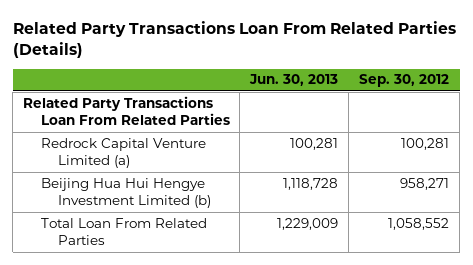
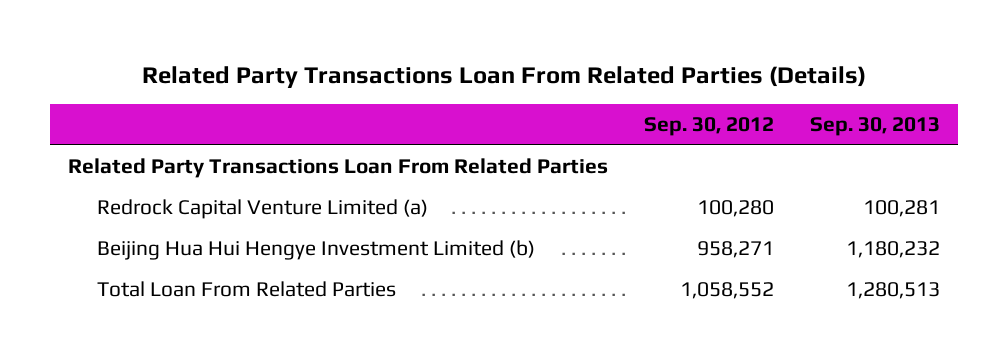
[249,74,339,87] Jun. 30, 2013 -> none
none -> [809,117,940,137] Sep. 30, 2013
[401,137,450,150] 100,281 -> [696,200,774,218] 100,280

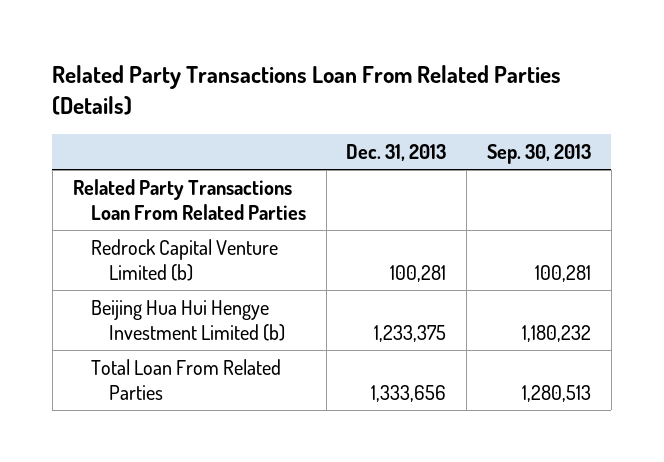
[643,117,774,137] Sep. 30, 2012 -> none
none -> [346,143,447,161] Dec. 31, 2013
[96,199,428,220] Redrock Capital Venture Limited (a) -> [90,238,278,282] Redrock Capital Venture Limited (b)

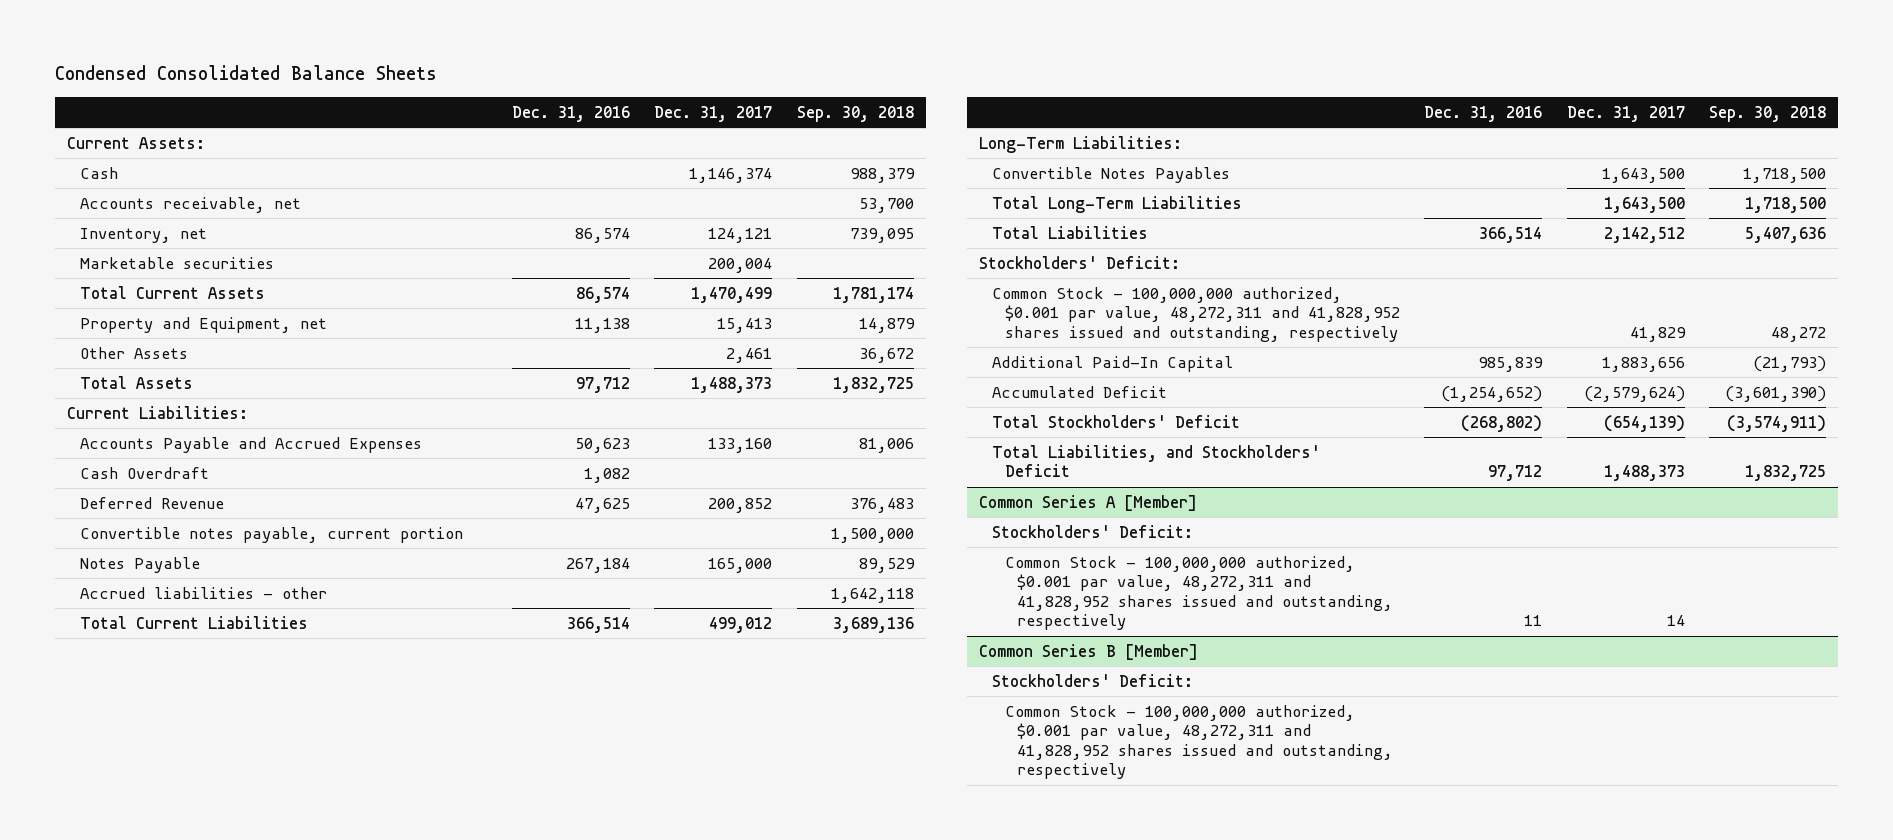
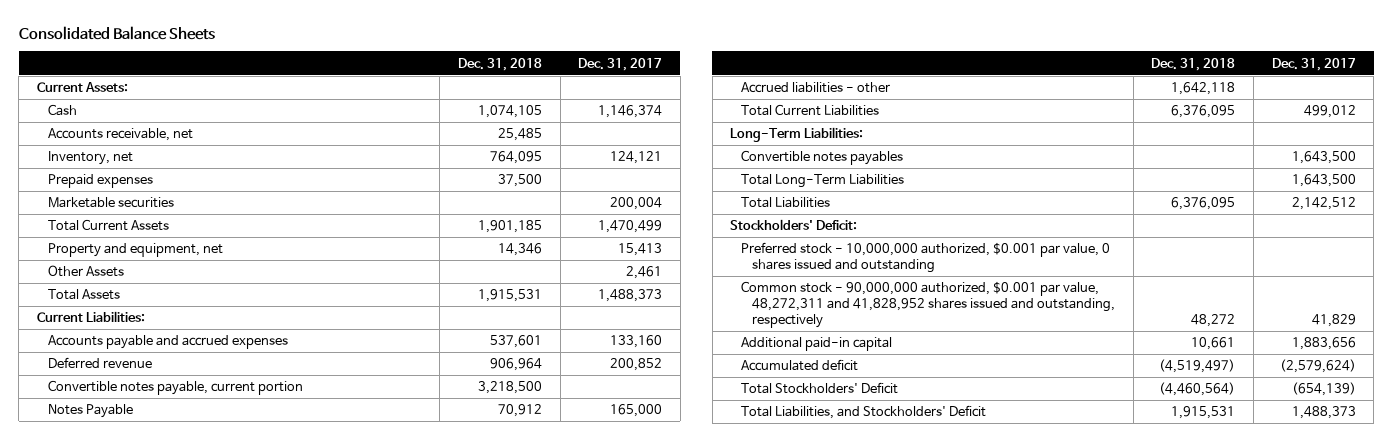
[54,65,437,81] Condensed Consolidated Balance Sheets -> [18,25,215,40] Consolidated Balance Sheets
[511,105,630,122] Dec. 31, 2016 -> none
[796,105,914,122] Sep. 30, 2018 -> none
none -> [457,57,542,71] Dec. 31, 2018
none -> [47,174,153,189] Prepaid expenses
[79,316,327,333] Property and Equipment, net -> [47,243,223,258] Property and equipment, net
[79,466,209,479] Cash Overdraft -> none
[79,436,422,453] Accounts Payable and Accrued Expenses -> [47,335,288,350] Accounts payable and accrued expenses
[79,496,224,509] Deferred Revenue -> [47,357,152,369] Deferred revenue
[991,166,1230,183] Convertible Notes Payables -> [741,150,904,166] Convertible notes payables
none -> [741,242,1111,274] Preferred stock - 10,000,000 authorized, $0.001 par value, 0 shares issued and outstanding
[991,286,1400,342] Common Stock - 100,000,000 authorized, $0.001 par value, 48,272,311 and 41,828,952 shares issued and outstanding, respectively -> [741,281,1116,328] Common stock - 90,000,000 authorized, $0.001 par value, 48,272,311 and 41,828,952 shares issued and outstanding, respectively
[991,355,1233,372] Additional Paid-In Capital -> [741,337,893,352] Additional paid-in capital
[991,385,1167,398] Accumulated Deficit -> [741,359,859,372] Accumulated deficit
[979,494,1198,511] Common Series A [Member] -> none
[991,524,1193,538] Stockholders' Deficit: -> none
[1004,555,1394,631] Common Stock - 100,000,000 authorized, $0.001 par value, 48,272,311 and 41,828,952 shares issued and outstanding, respectively -> none
[979,643,1199,660] Common Series B [Member] -> none
[991,673,1193,687] Stockholders' Deficit: -> none
[1004,704,1394,780] Common Stock - 100,000,000 authorized, $0.001 par value, 48,272,311 and 41,828,952 shares issued and outstanding, respectively -> none

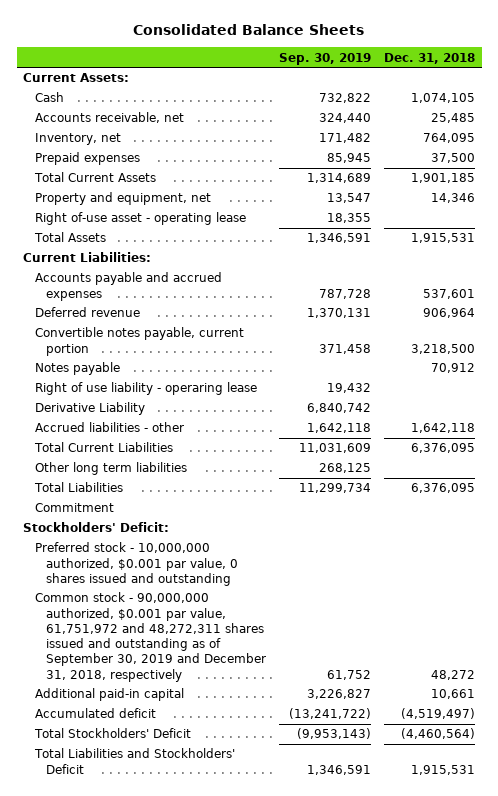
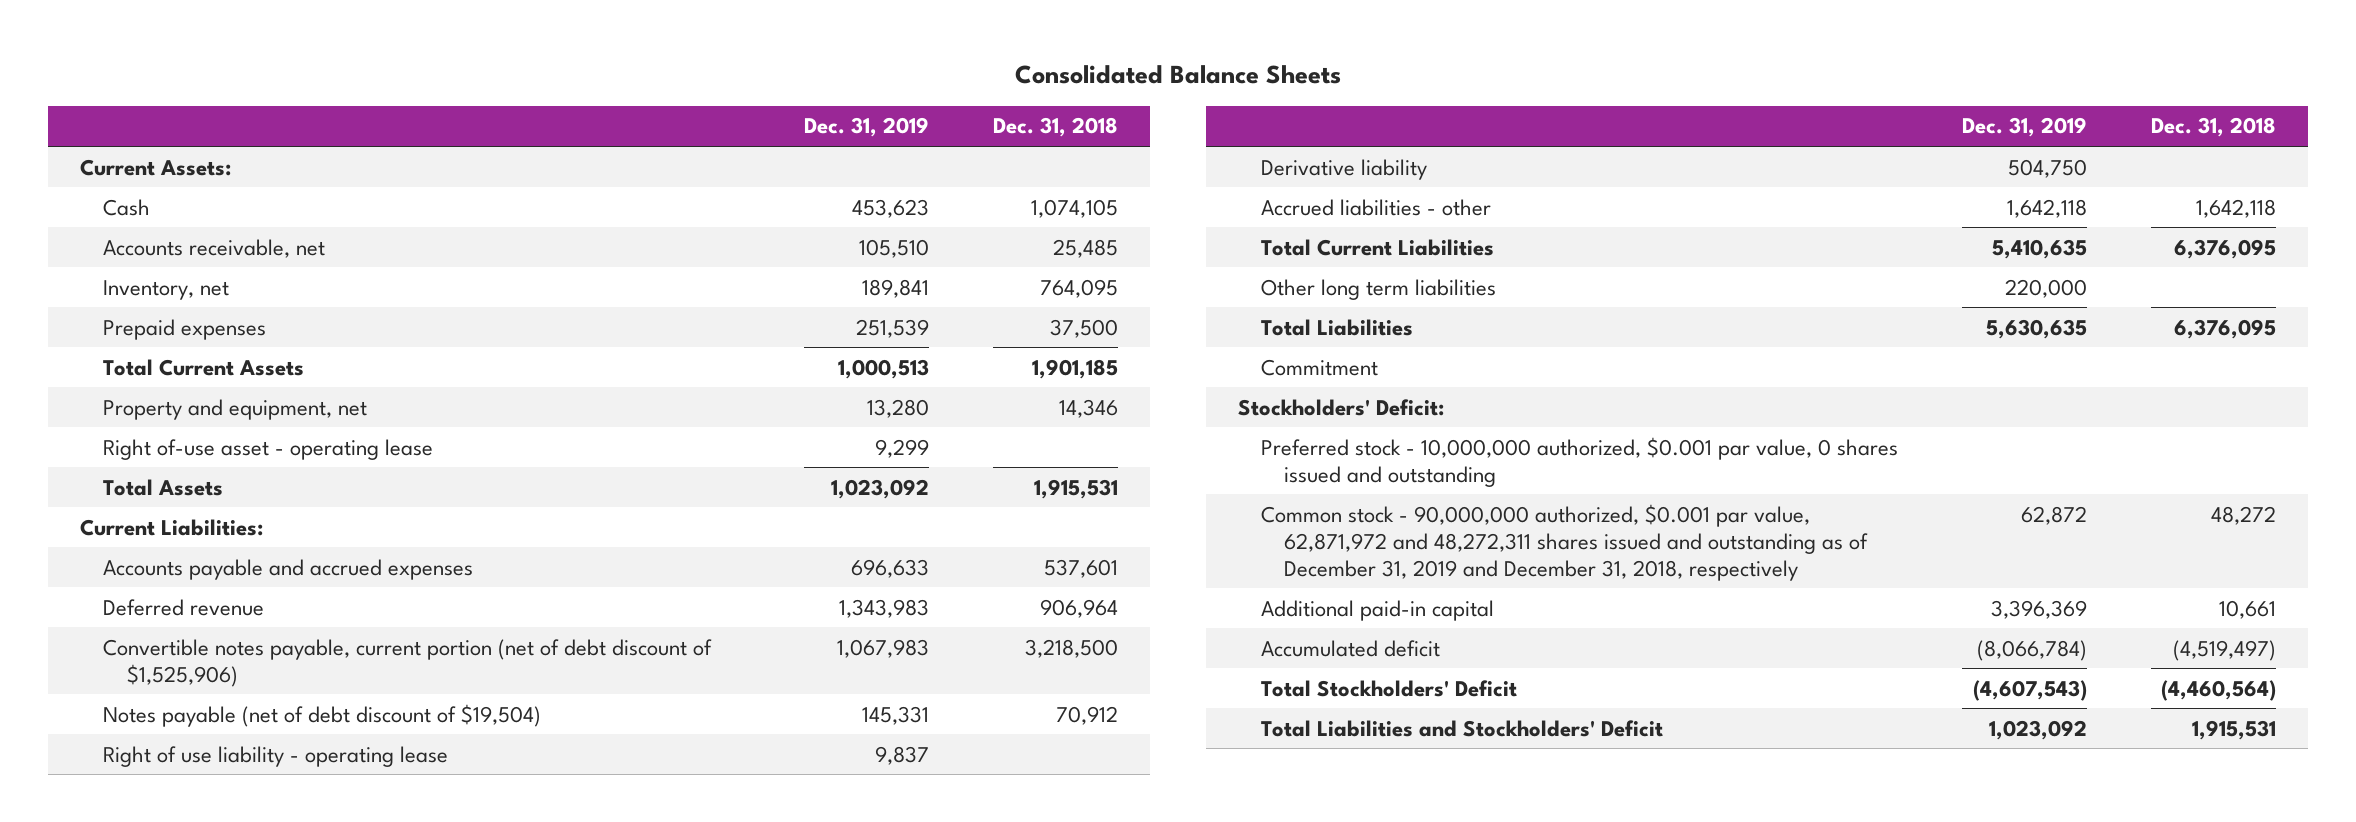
[279,52,372,65] Sep. 30, 2019 -> none
none -> [804,117,930,138] Dec. 31, 2019
[34,327,244,356] Convertible notes payable, current portion -> [103,638,713,687] Convertible notes payable, current portion (net of debt discount of $1,525,906)
[34,362,120,376] Notes payable -> [103,703,542,727] Notes payable (net of debt discount of $19,504)
[34,382,257,396] Right of use liability - operaring lease -> [103,745,449,767] Right of use liability - operating lease
[34,402,145,416] Derivative Liability -> [1261,158,1428,180] Derivative liability
[34,592,267,682] Common stock - 90,000,000 authorized, $0.001 par value, 61,751,972 and 48,272,311 shares issued and outstanding as of September 30, 2019 and December 31, 2018, respectively -> [1261,503,1869,581] Common stock - 90,000,000 authorized, $0.001 par value, 62,871,972 and 48,272,311 shares issued and outstanding as of December 31, 2019 and December 31, 2018, respectively

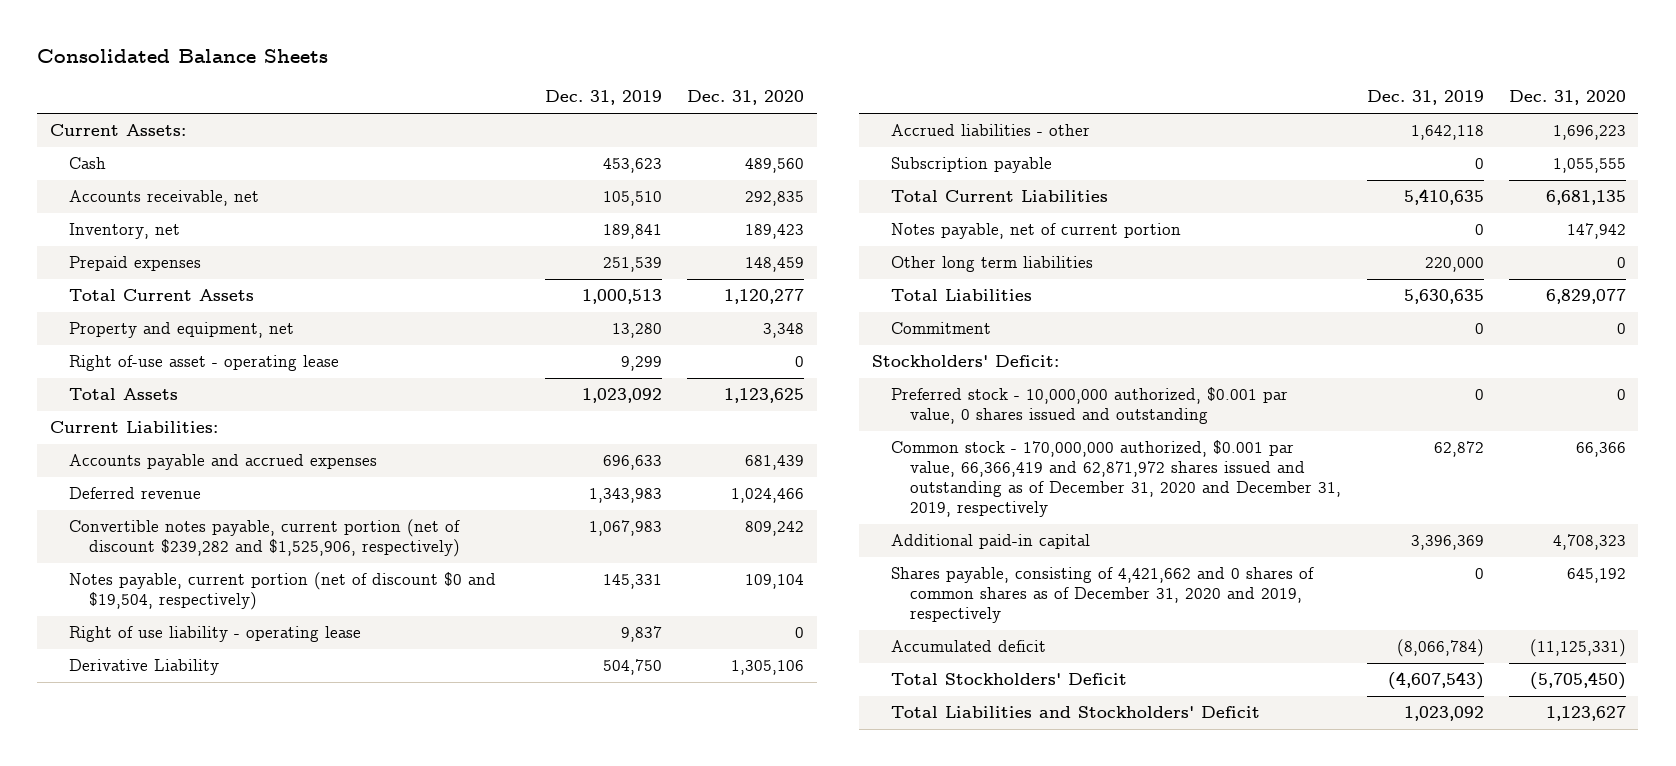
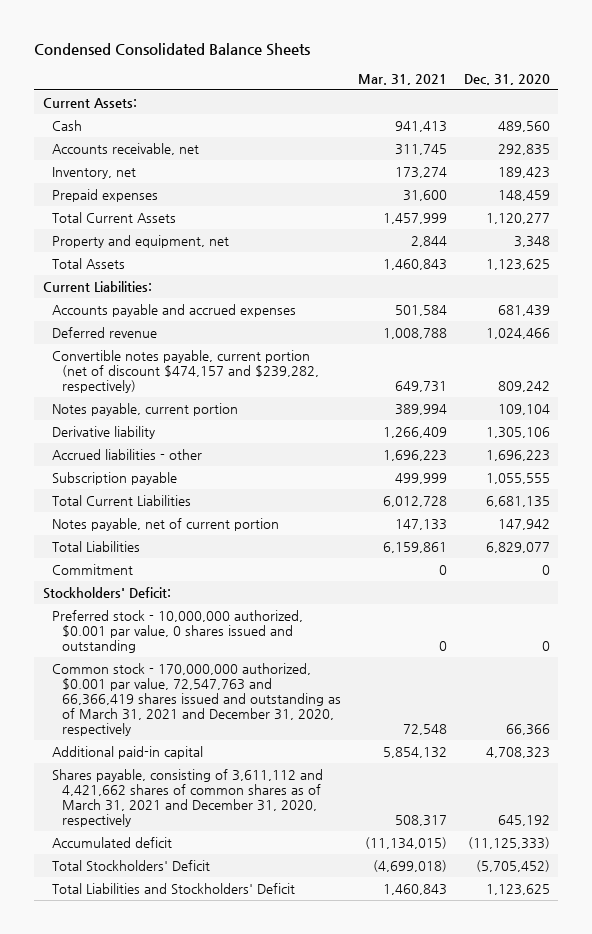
[37,49,329,64] Consolidated Balance Sheets -> [34,42,311,56] Condensed Consolidated Balance Sheets
[544,90,662,106] Dec. 31, 2019 -> none
none -> [358,73,448,85] Mar. 31, 2021
[69,355,340,372] Right of-use asset - operating lease -> none
[69,626,362,643] Right of use liability - operating lease -> none
[69,519,461,558] Convertible notes payable, current portion (net of discount $239,282 and $1,525,906, respectively) -> [52,350,320,393] Convertible notes payable, current portion (net of discount $474,157 and $239,282, respectively)
[69,572,497,611] Notes payable, current portion (net of discount $0 and $19,504, respectively) -> [52,403,239,417] Notes payable, current portion
[69,659,220,676] Derivative Liability -> [52,426,156,440] Derivative liability
[890,256,1093,273] Other long term liabilities -> none
[890,440,1342,518] Common stock - 170,000,000 authorized, $0.001 par value, 66,366,419 and 62,871,972 shares issued and outstanding as of December 31, 2020 and December 31, 2019, respectively -> [52,663,342,736] Common stock - 170,000,000 authorized, $0.001 par value, 72,547,763 and 66,366,419 shares issued and outstanding as of March 31, 2021 and December 31, 2020, respectively
[890,567,1314,624] Shares payable, consisting of 4,421,662 and 0 shares of common shares as of December 31, 2020 and 2019, respectively -> [52,769,324,827] Shares payable, consisting of 3,611,112 and 4,421,662 shares of common shares as of March 31, 2021 and December 31, 2020, respectively
[1529,639,1626,658] (11,125,331) -> [467,837,550,850] (11,125,333)
[1529,672,1626,691] (5,705,450) -> [475,860,550,873] (5,705,452)
[1545,706,1626,722] 1,123,627 -> [485,884,550,896] 1,123,625

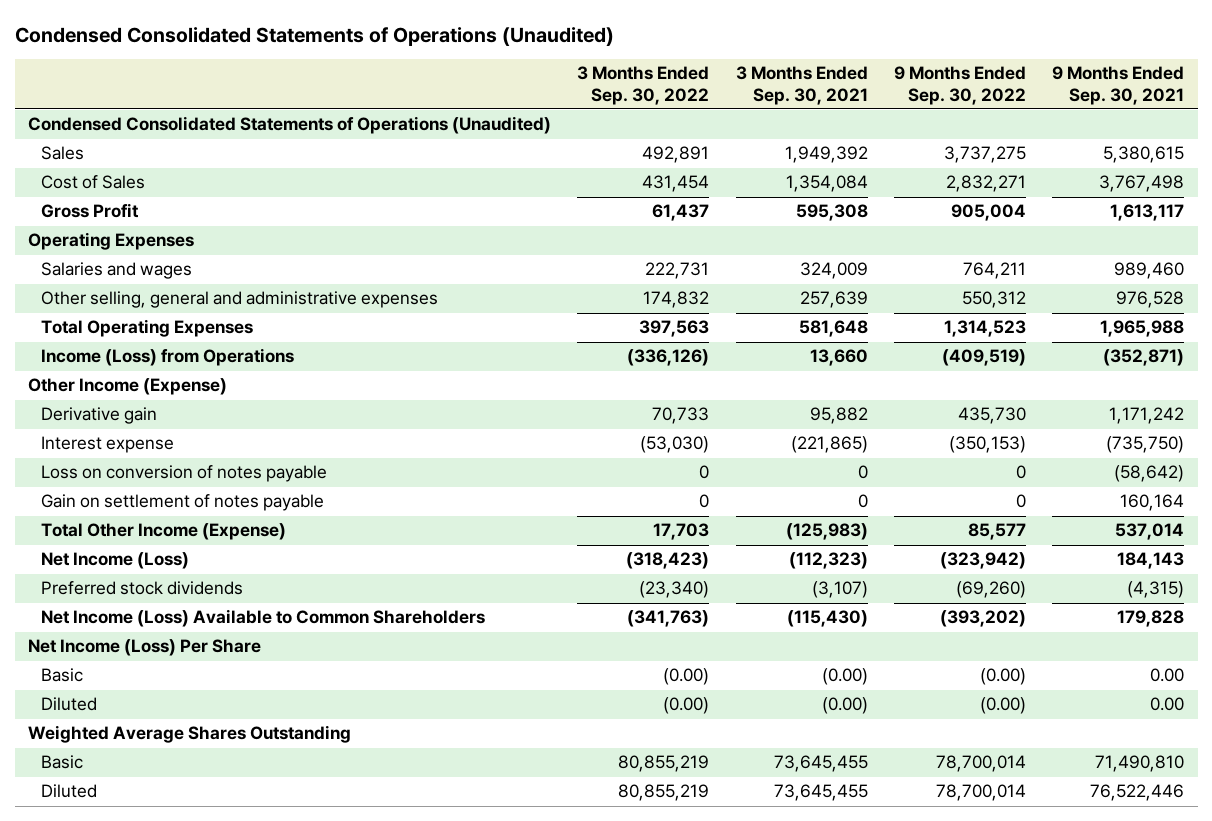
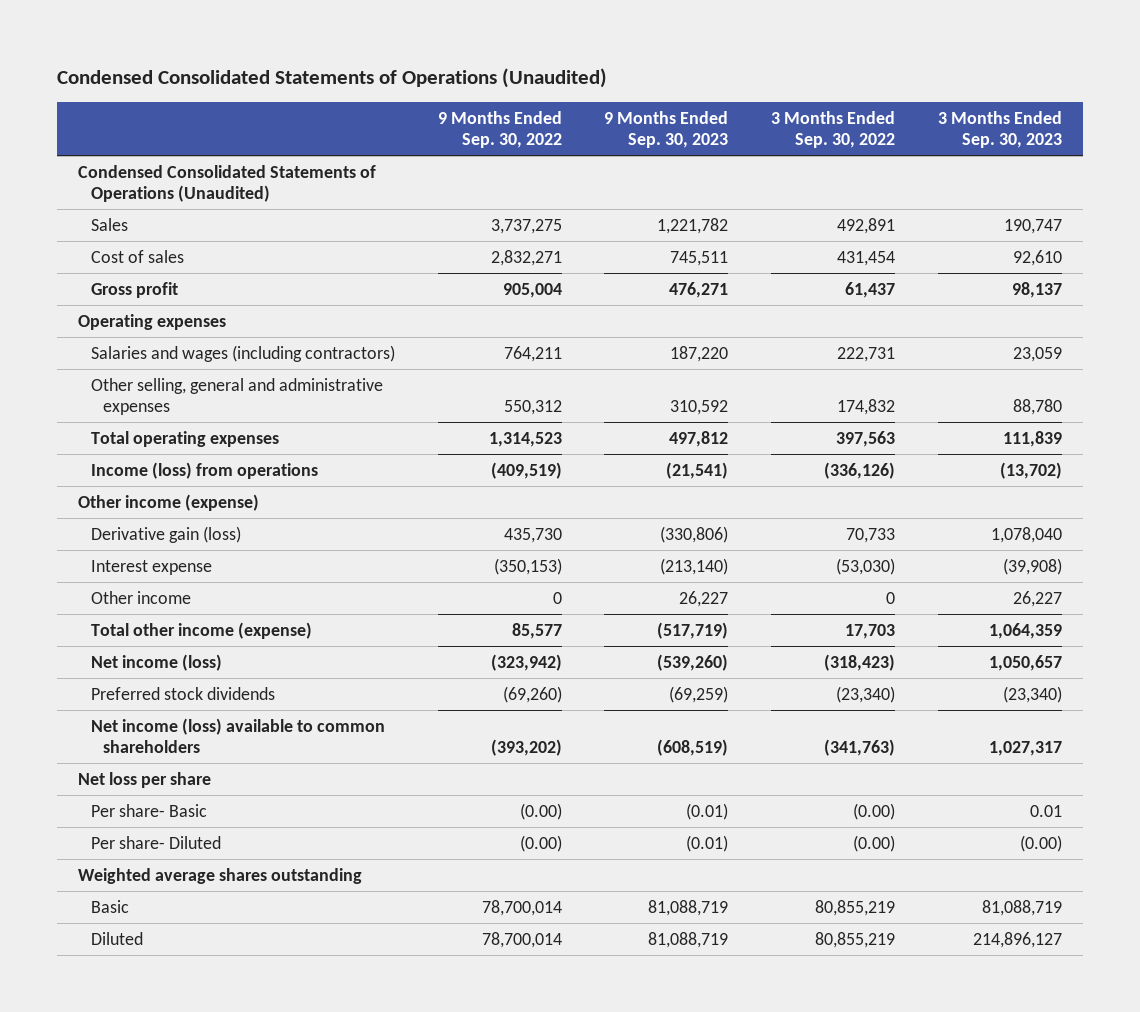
[735,66,868,105] 3 Months Ended Sep. 30, 2021 -> none
[1052,66,1185,105] 9 Months Ended Sep. 30, 2021 -> none
none -> [604,110,729,149] 9 Months Ended Sep. 30, 2023
none -> [938,110,1063,149] 3 Months Ended Sep. 30, 2023
[41,175,146,190] Cost of Sales -> [90,249,184,263] Cost of sales
[41,203,140,219] Gross Profit -> [90,281,178,298] Gross profit
[27,232,194,251] Operating Expenses -> [78,313,227,330] Operating expenses
[41,262,193,280] Salaries and wages -> [90,344,395,362] Salaries and wages (including contractors)
[41,319,254,338] Total Operating Expenses -> [90,430,279,447] Total operating expenses
[41,348,295,367] Income (Loss) from Operations -> [90,461,318,479] Income (loss) from operations
[27,378,227,396] Other Income (Expense) -> [78,493,260,511] Other income (expense)
[41,407,158,425] Derivative gain -> [90,525,241,543] Derivative gain (loss)
[41,465,328,483] Loss on conversion of notes payable -> none
[41,494,325,512] Gain on settlement of notes payable -> none
none -> [90,590,191,604] Other income
[41,523,287,541] Total Other Income (Expense) -> [90,621,312,639] Total other income (expense)
[41,552,190,570] Net Income (Loss) -> [90,653,222,671] Net income (loss)
[41,609,486,628] Net Income (Loss) Available to Common Shareholders -> [90,717,385,754] Net income (loss) available to common shareholders
[27,639,261,657] Net Income (Loss) Per Share -> [78,771,212,788] Net loss per share
[41,668,84,683] Basic -> [90,803,207,817] Per share- Basic
[41,697,98,712] Diluted -> [90,835,221,849] Per share- Diluted
[27,725,351,744] Weighted Average Shares Outstanding -> [78,867,363,884] Weighted average shares outstanding

